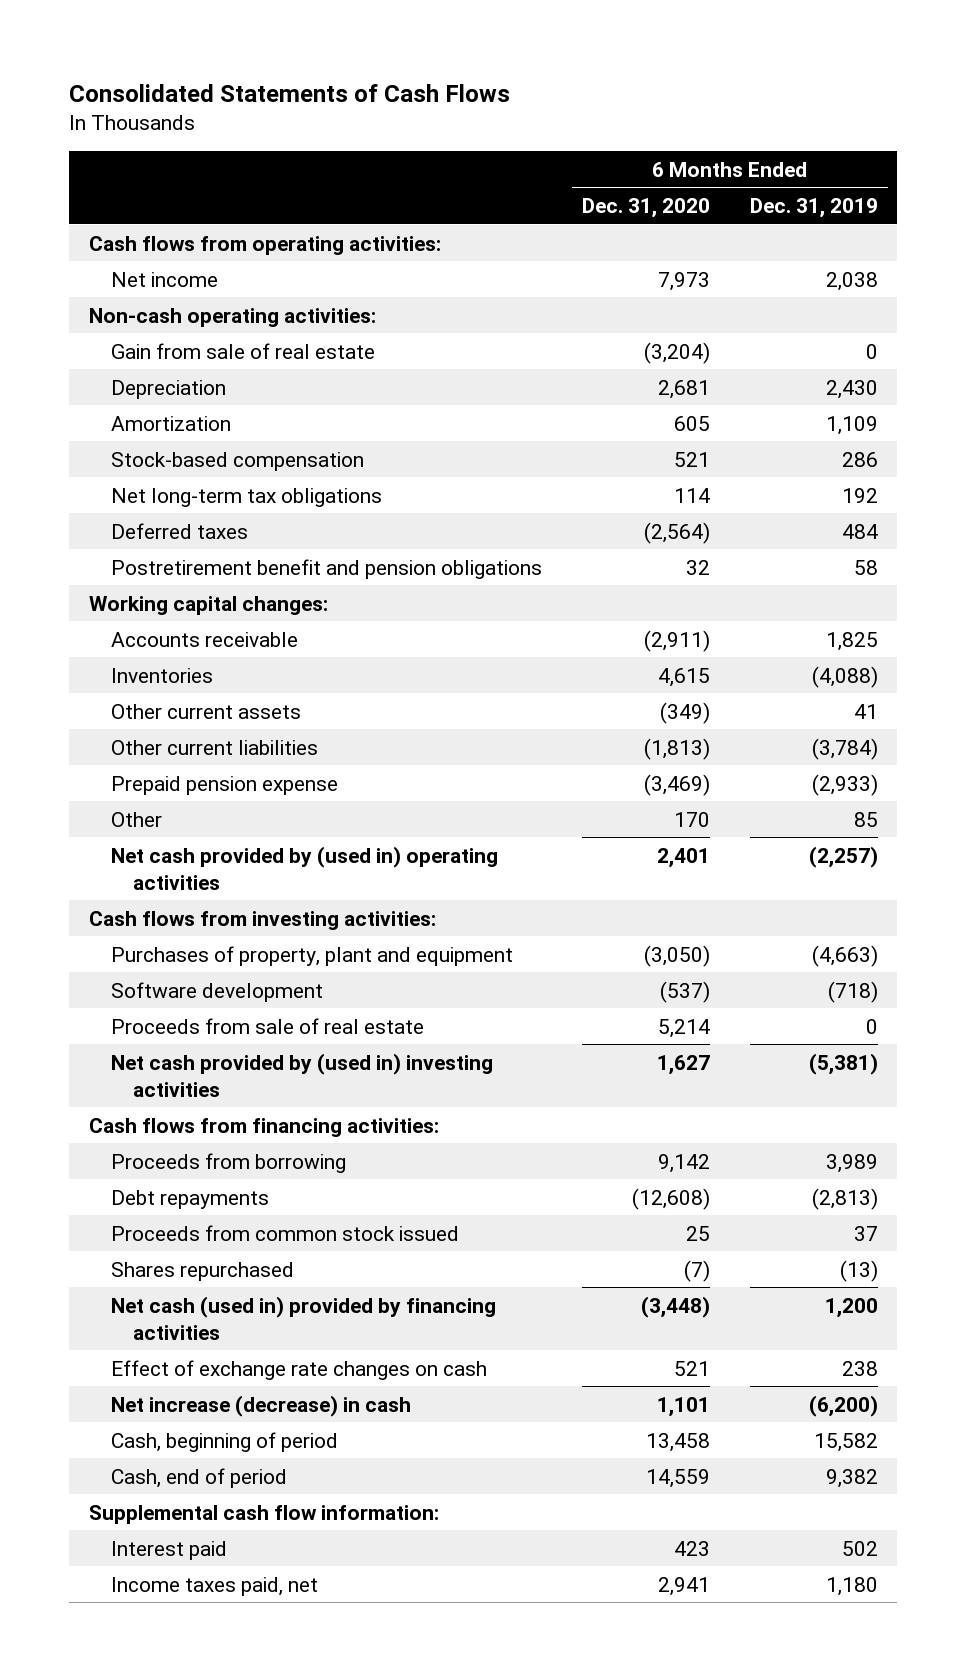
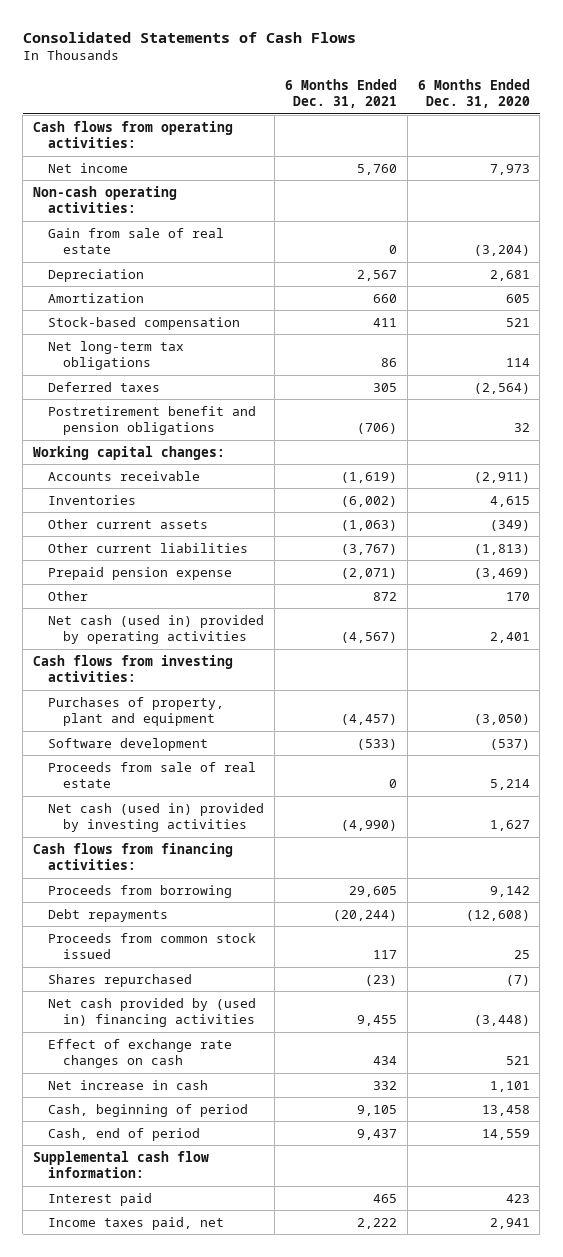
[749,197,878,218] Dec. 31, 2019 -> none
none -> [284,78,397,109] 6 Months Ended Dec. 31, 2021
[111,845,499,890] Net cash provided by (used in) operating activities -> [47,614,264,645] Net cash (used in) provided by operating activities
[111,1052,494,1097] Net cash provided by (used in) investing activities -> [47,802,264,833] Net cash (used in) provided by investing activities
[111,1295,497,1340] Net cash (used in) provided by financing activities -> [47,997,256,1028] Net cash provided by (used in) financing activities
[111,1394,412,1417] Net increase (decrease) in cash -> [47,1079,208,1090] Net increase in cash

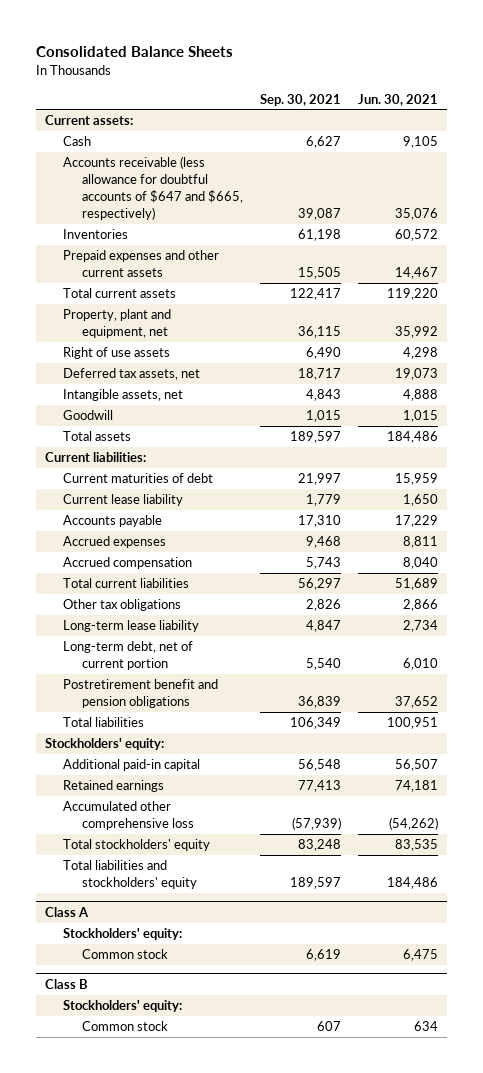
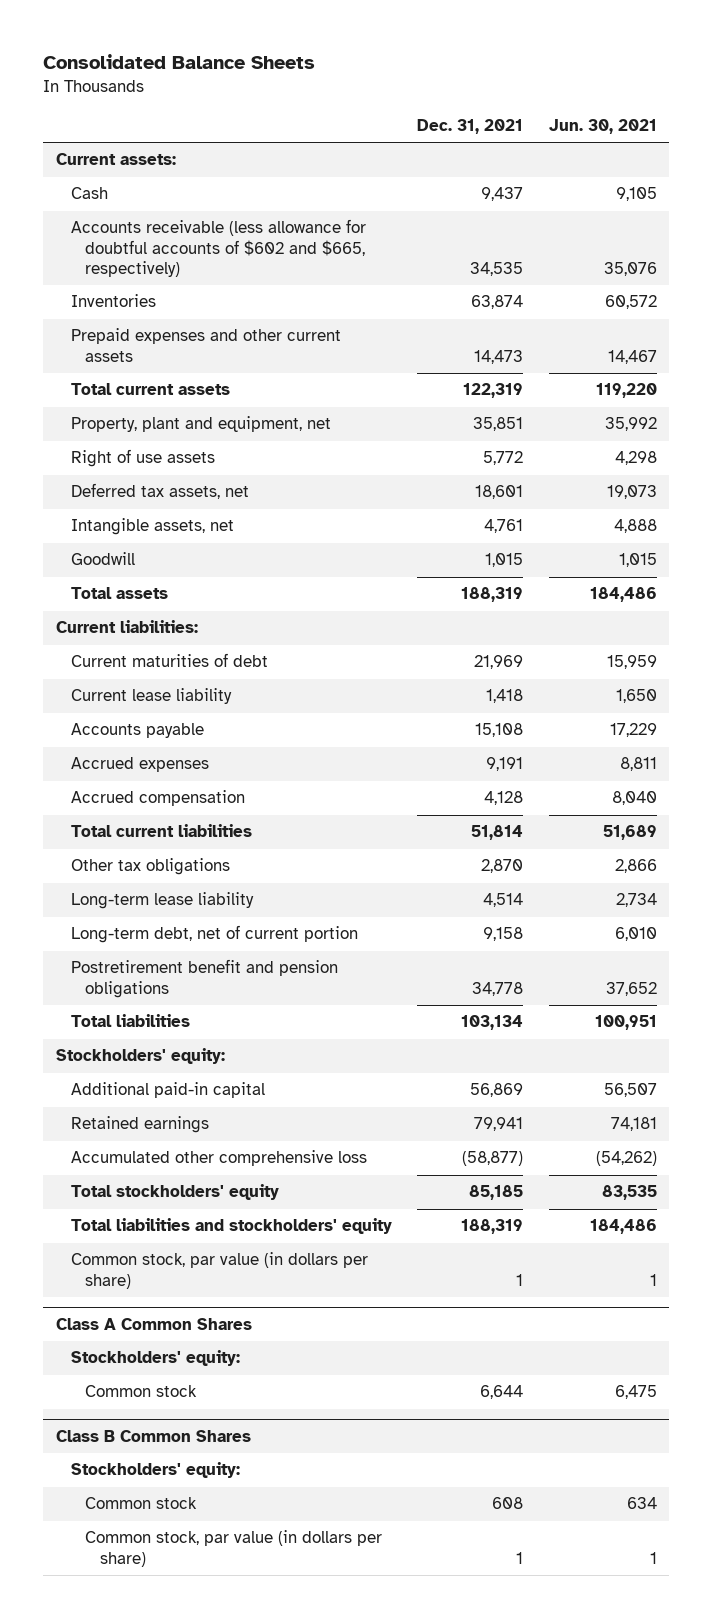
[259,93,341,106] Sep. 30, 2021 -> none
none -> [417,119,524,135] Dec. 31, 2021
[63,156,243,220] Accounts receivable (less allowance for doubtful accounts of $647 and $665, respectively) -> [70,219,366,278] Accounts receivable (less allowance for doubtful accounts of $602 and $665, respectively)
none -> [70,1252,368,1289] Common stock, par value (in dollars per share)
[45,906,90,917] Class A -> [55,1317,252,1330] Class A Common Shares
[45,978,89,989] Class B -> [55,1429,251,1442] Class B Common Shares
none -> [85,1530,383,1567] Common stock, par value (in dollars per share)

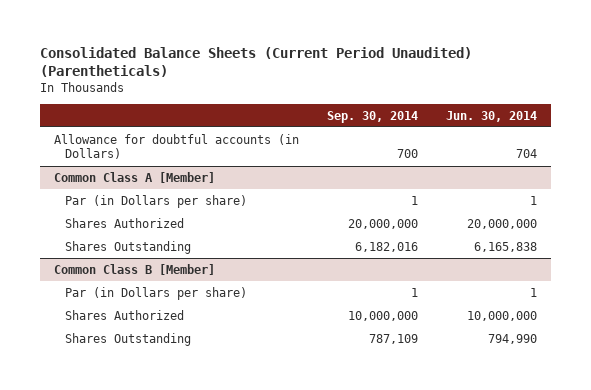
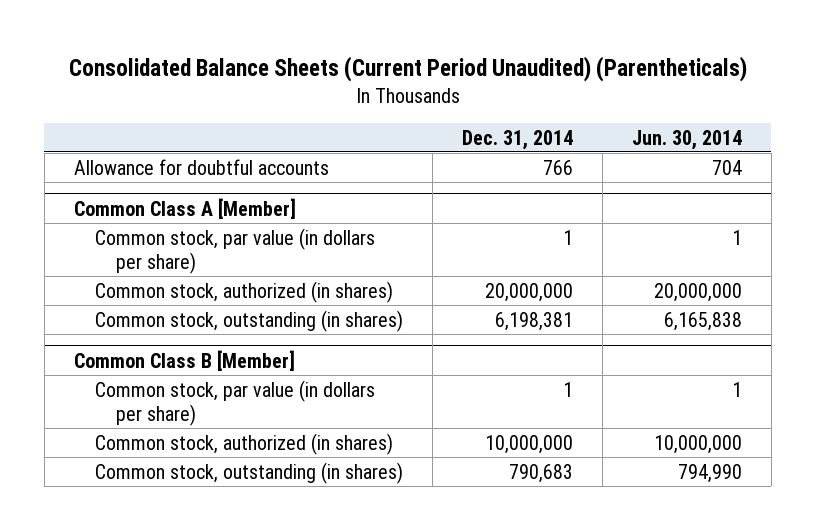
[326,110,418,123] Sep. 30, 2014 -> none
none -> [461,129,573,150] Dec. 31, 2014
[53,133,299,160] Allowance for doubtful accounts (in Dollars) -> [73,158,329,175] Allowance for doubtful accounts
[65,194,248,208] Par (in Dollars per share) -> [94,227,375,274] Common stock, par value (in dollars per share)
[65,217,185,228] Shares Authorized -> [94,280,393,303] Common stock, authorized (in shares)
[65,240,192,254] Shares Outstanding -> [94,309,403,332] Common stock, outstanding (in shares)
[65,286,248,300] Par (in Dollars per share) -> [94,379,375,426] Common stock, par value (in dollars per share)
[65,309,185,320] Shares Authorized -> [94,432,393,455] Common stock, authorized (in shares)
[65,332,192,346] Shares Outstanding -> [94,461,403,484] Common stock, outstanding (in shares)

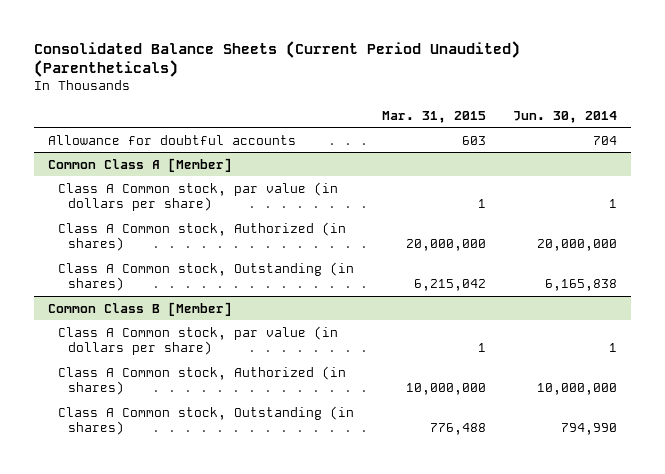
[461,129,573,150] Dec. 31, 2014 -> none
none -> [381,110,486,123] Mar. 31, 2015
[94,227,375,274] Common stock, par value (in dollars per share) -> [58,181,339,212] Class A Common stock, par value (in dollars per share)
[94,280,393,303] Common stock, authorized (in shares) -> [58,221,347,252] Class A Common stock, Authorized (in shares)
[94,309,403,332] Common stock, outstanding (in shares) -> [58,261,355,292] Class A Common stock, Outstanding (in shares)
[94,379,375,426] Common stock, par value (in dollars per share) -> [58,325,339,356] Class A Common stock, par value (in dollars per share)
[94,432,393,455] Common stock, authorized (in shares) -> [58,365,347,396] Class A Common stock, Authorized (in shares)
[94,461,403,484] Common stock, outstanding (in shares) -> [58,405,355,436] Class A Common stock, Outstanding (in shares)

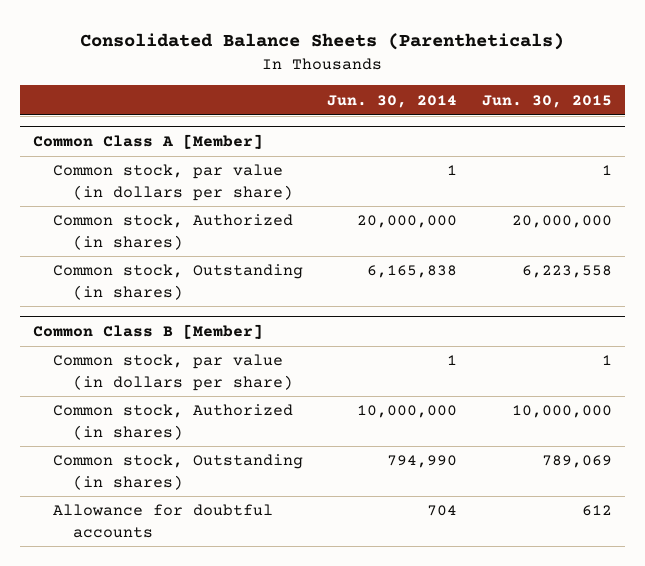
[33,40,520,78] Consolidated Balance Sheets (Current Period Unaudited) (Parentheticals) -> [80,33,565,51] Consolidated Balance Sheets (Parentheticals)
[381,110,486,123] Mar. 31, 2015 -> none
none -> [482,94,613,108] Jun. 30, 2015
[47,134,296,145] Allowance for doubtful accounts -> none
[58,181,339,212] Class A Common stock, par value (in dollars per share) -> [52,164,293,201] Common stock, par value (in dollars per share)
[58,221,347,252] Class A Common stock, Authorized (in shares) -> [52,214,293,250] Common stock, Authorized (in shares)
[58,261,355,292] Class A Common stock, Outstanding (in shares) -> [52,264,303,300] Common stock, Outstanding (in shares)
[58,325,339,356] Class A Common stock, par value (in dollars per share) -> [52,354,293,391] Common stock, par value (in dollars per share)
[58,365,347,396] Class A Common stock, Authorized (in shares) -> [52,404,293,440] Common stock, Authorized (in shares)
[58,405,355,436] Class A Common stock, Outstanding (in shares) -> [52,454,303,490] Common stock, Outstanding (in shares)
none -> [52,504,273,538] Allowance for doubtful accounts

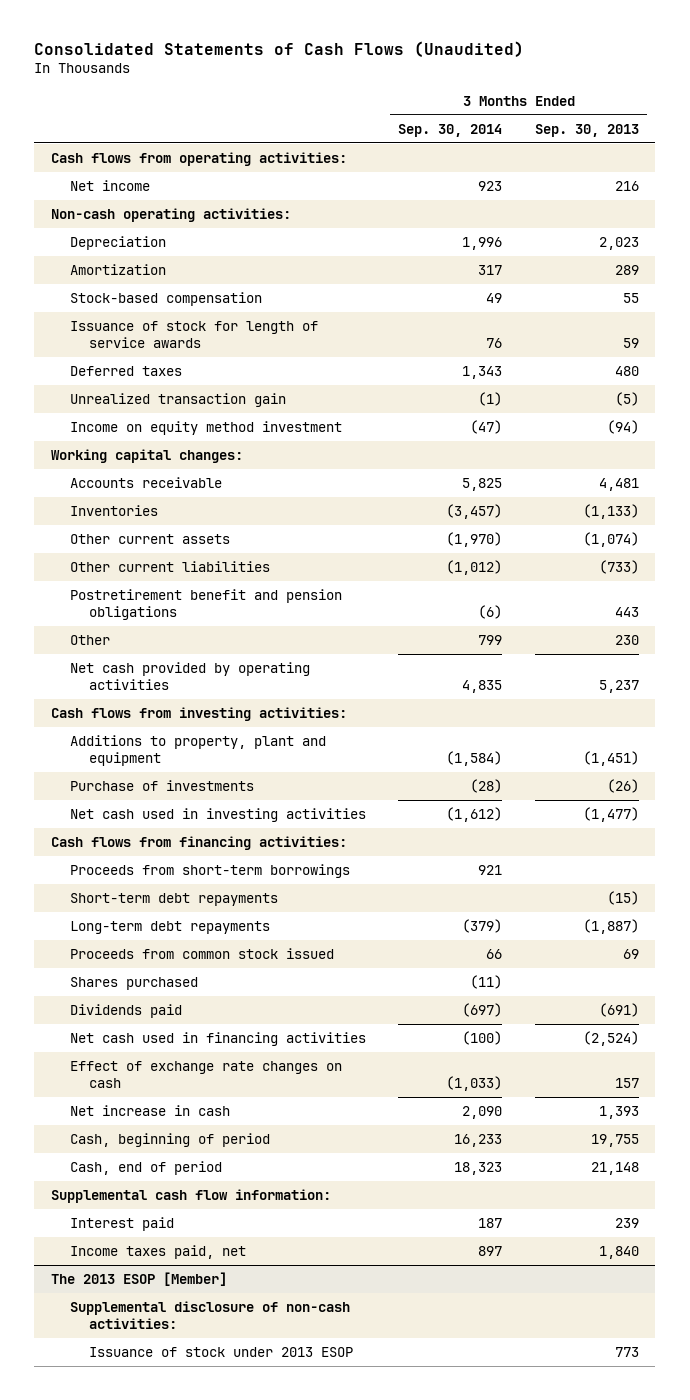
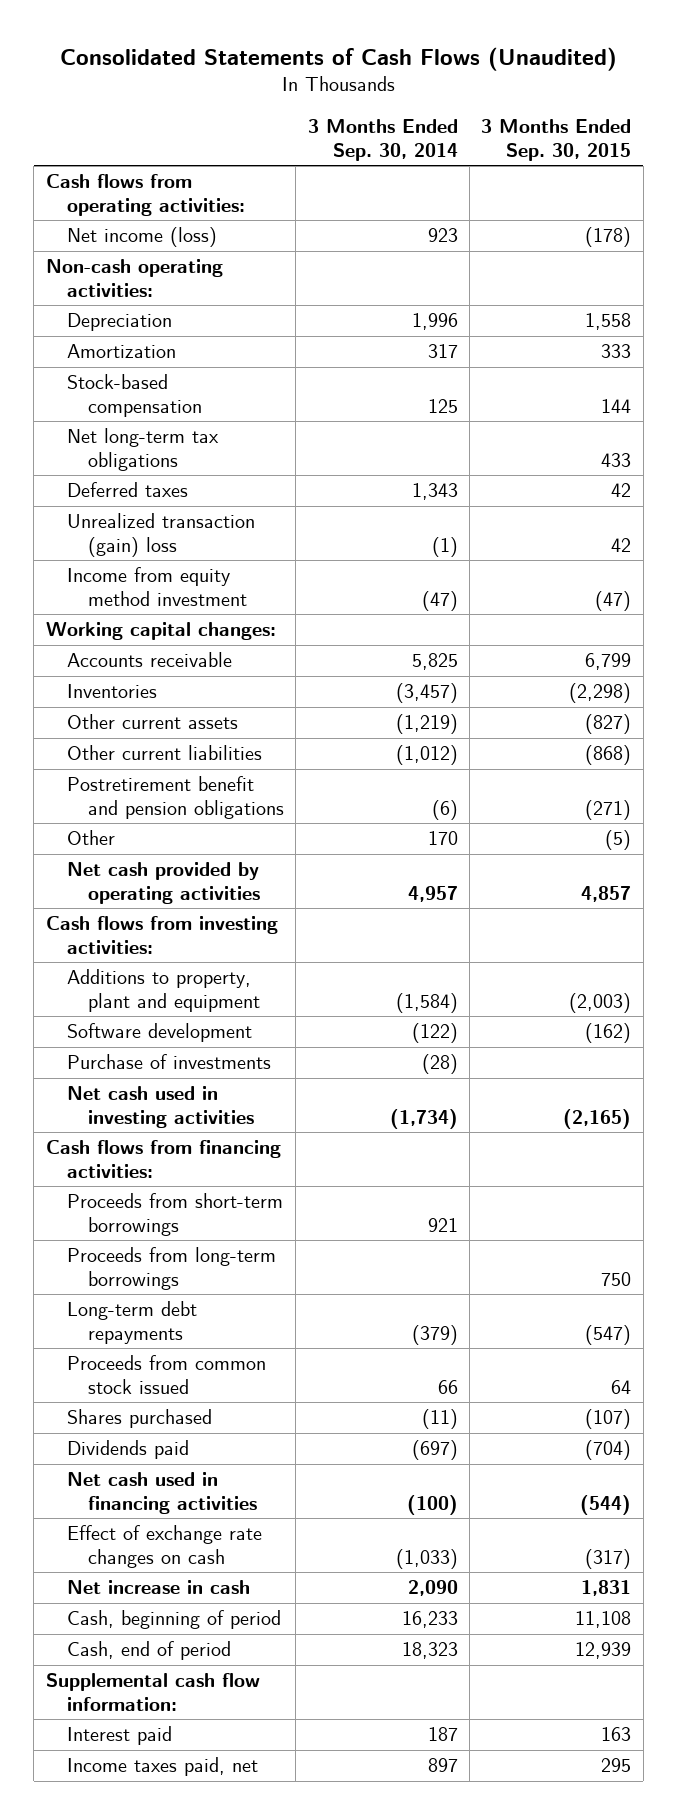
[535,123,640,137] Sep. 30, 2013 -> none
none -> [481,119,632,161] 3 Months Ended Sep. 30, 2015
[69,179,150,191] Net income -> [66,227,217,248] Net income (loss)
[69,320,318,349] Issuance of stock for length of service awards -> none
[486,292,503,303] 49 -> [427,398,458,413] 125
none -> [66,428,219,471] Net long-term tax obligations
[69,392,286,407] Unrealized transaction gain -> [66,513,255,557] Unrealized transaction (gain) loss
[69,420,342,435] Income on equity method investment -> [66,567,248,606] Income from equity method investment
[446,531,503,547] (1,970) -> [395,714,458,735] (1,219)
[478,634,503,645] 799 -> [427,831,458,846] 170
[462,680,503,694] 4,835 -> [407,885,458,902] 4,957
none -> [66,1023,252,1043] Software development
[446,806,503,822] (1,612) -> [389,1108,458,1129] (1,734)
[69,892,278,906] Short-term debt repayments -> none
none -> [66,1247,276,1290] Proceeds from long-term borrowings
[50,1271,227,1286] The 2013 ESOP [Member] -> none
[69,1300,350,1330] Supplemental disclosure of non-cash activities: -> none
[88,1346,353,1357] Issuance of stock under 2013 ESOP -> none

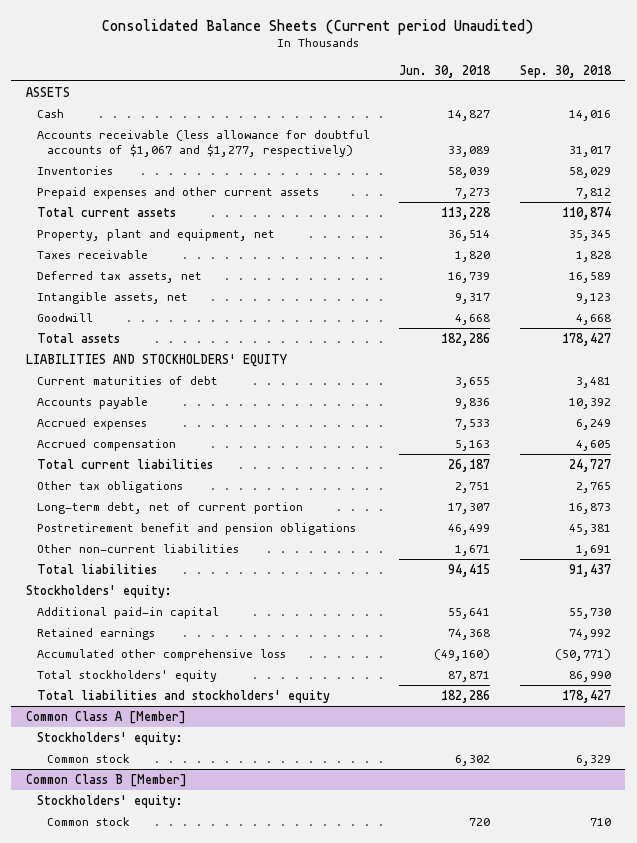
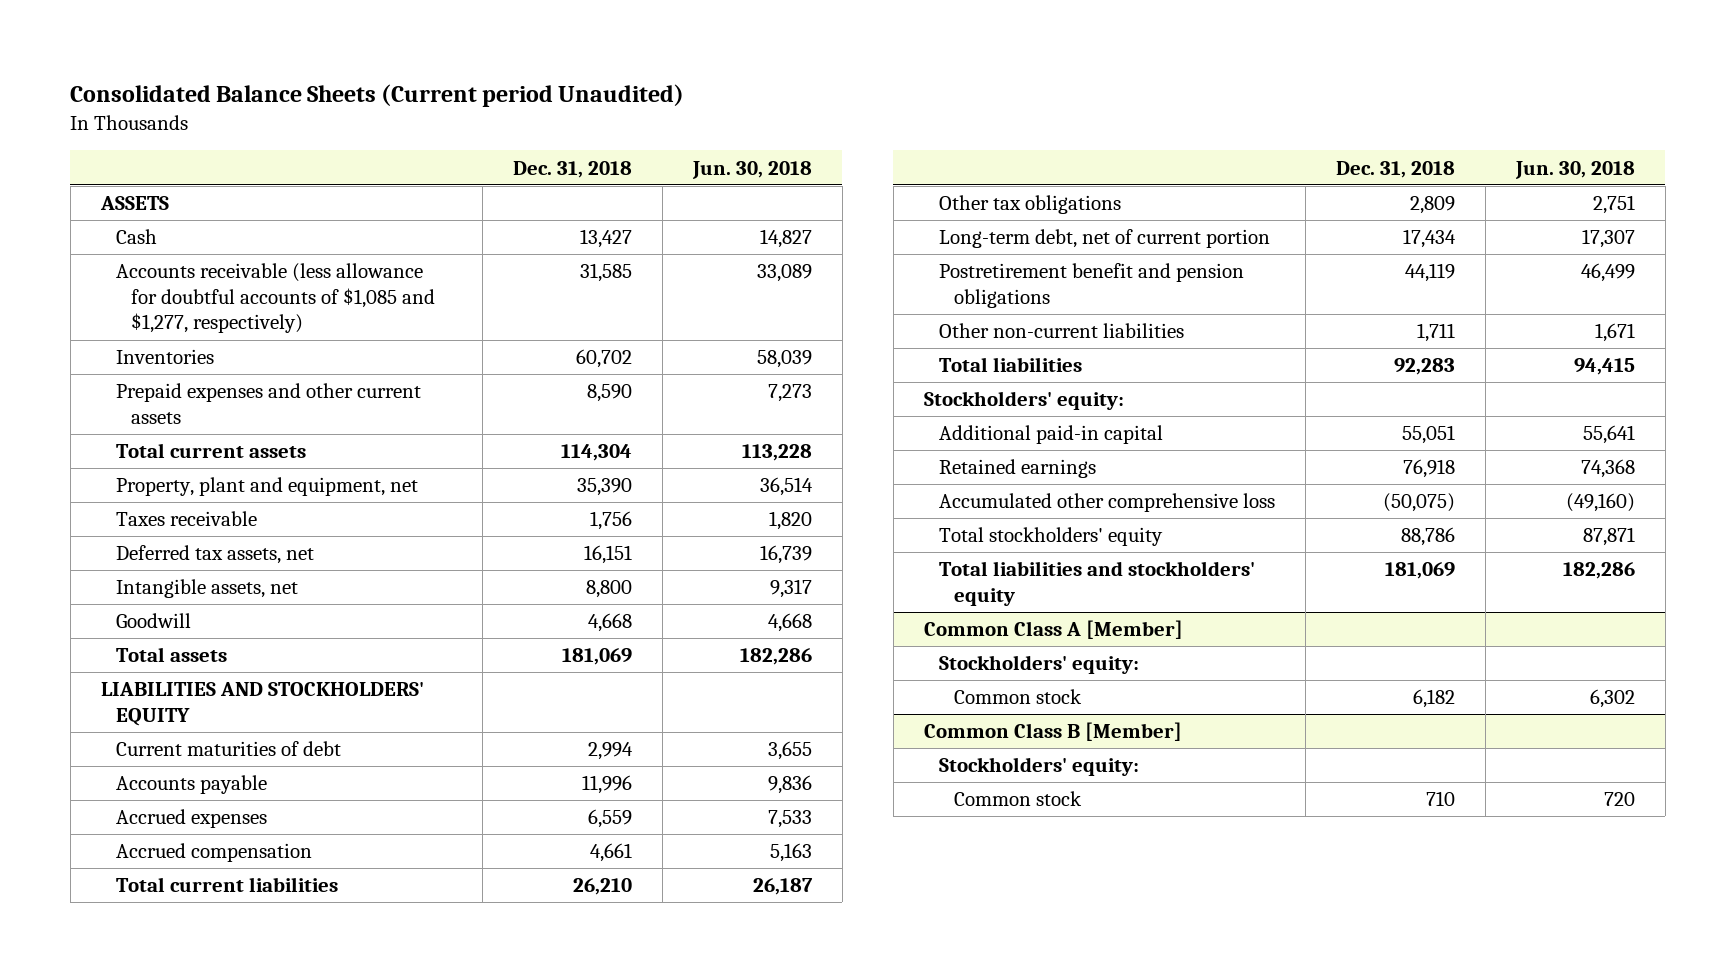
[519,64,612,78] Sep. 30, 2018 -> none
none -> [512,160,632,178] Dec. 31, 2018
[36,129,370,158] Accounts receivable (less allowance for doubtful accounts of $1,067 and $1,277, respectively) -> [115,263,435,334] Accounts receivable (less allowance for doubtful accounts of $1,085 and $1,277, respectively)

